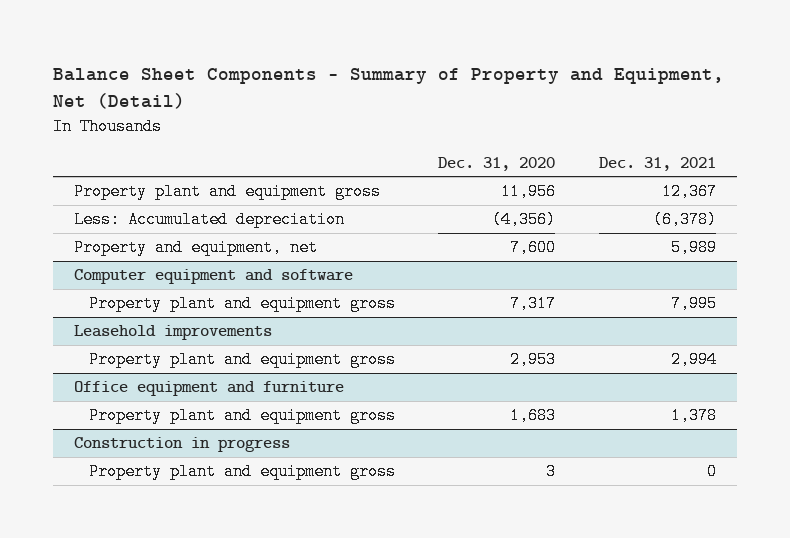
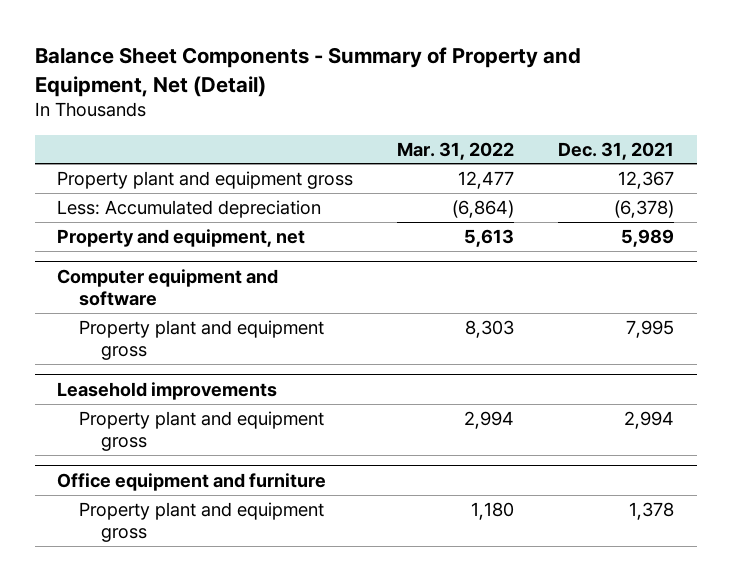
[438,156,556,171] Dec. 31, 2020 -> none
none -> [397,141,515,160] Mar. 31, 2022
[74,437,291,453] Construction in progress -> none
[88,463,396,481] Property plant and equipment gross -> none

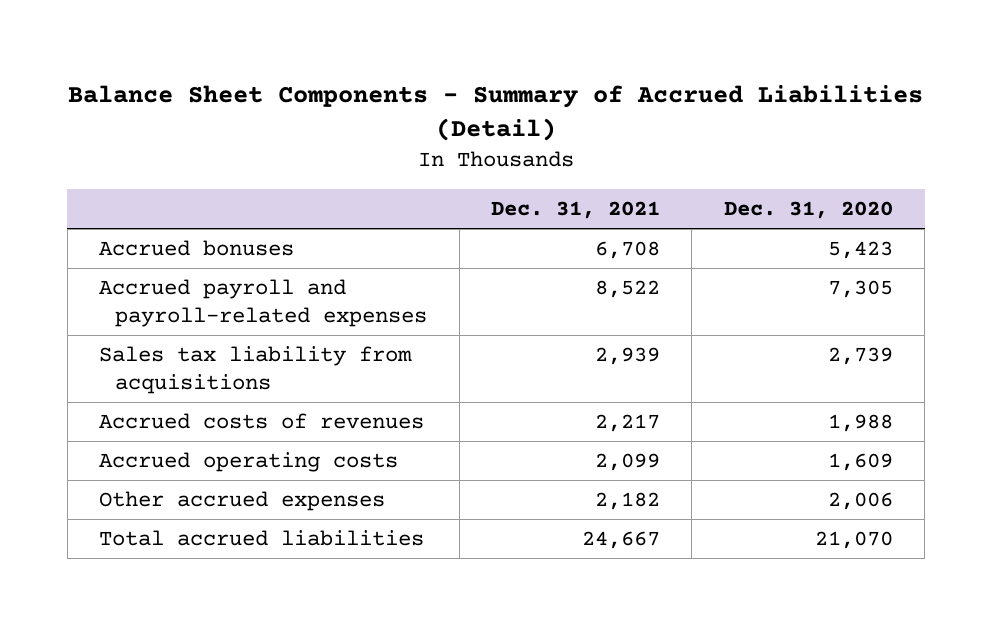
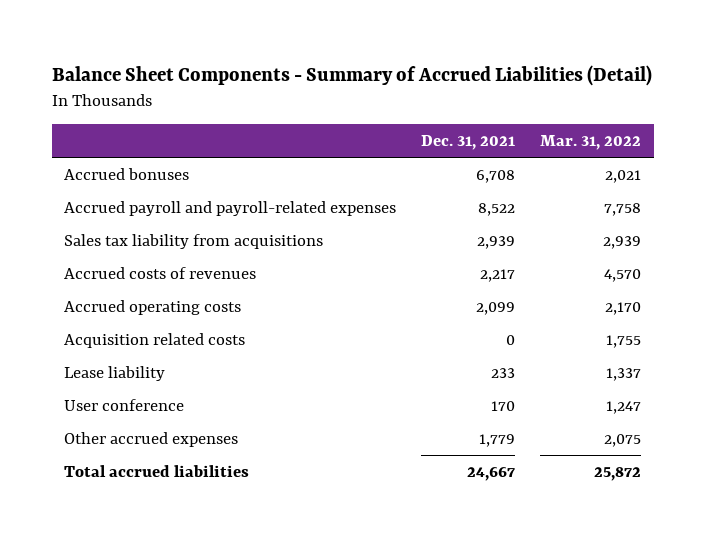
[723,200,893,219] Dec. 31, 2020 -> none
none -> [540,135,642,151] Mar. 31, 2022
none -> [64,332,246,348] Acquisition related costs
none -> [64,365,166,381] Lease liability
none -> [64,398,185,411] User conference
[595,492,661,511] 2,182 -> [479,433,516,447] 1,779

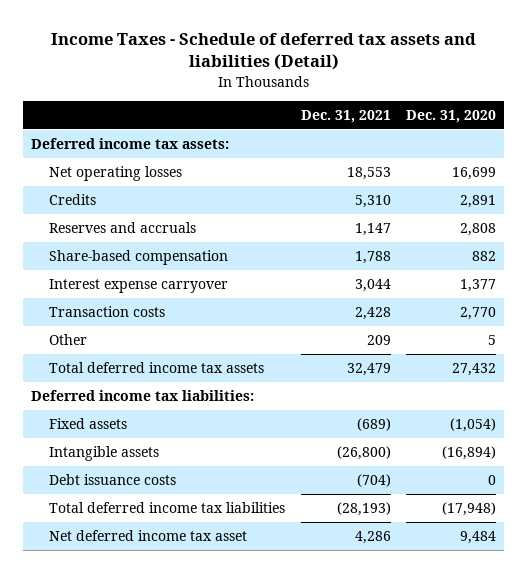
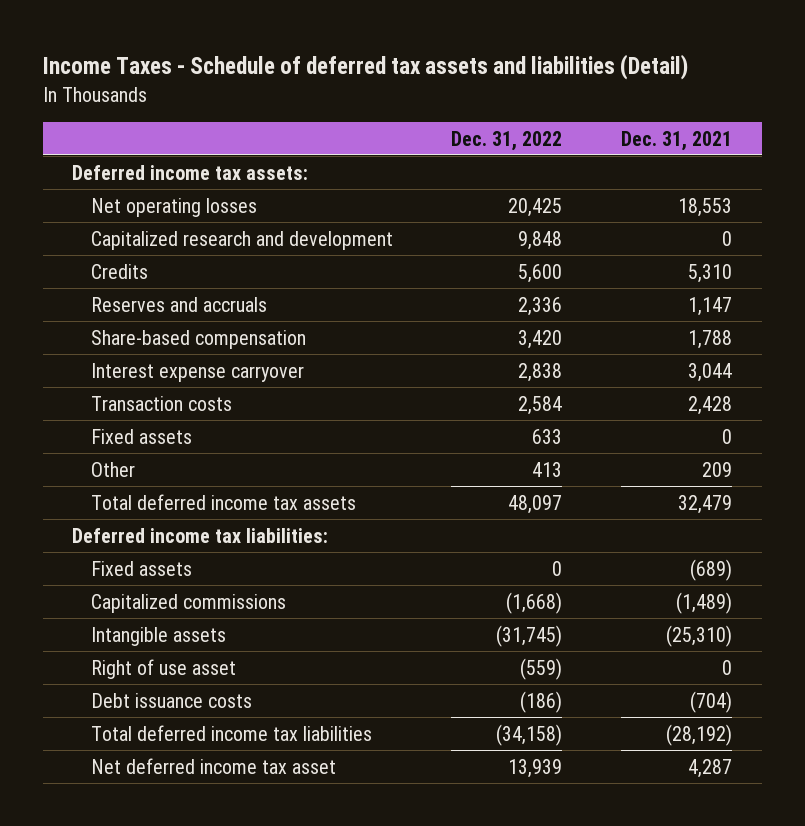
[406,109,497,123] Dec. 31, 2020 -> none
none -> [451,130,563,151] Dec. 31, 2022
none -> [90,230,393,250] Capitalized research and development
none -> [90,428,192,444] Fixed assets
none -> [90,593,286,613] Capitalized commissions
[336,446,391,461] (26,800) -> [666,624,733,647] (25,310)
none -> [90,658,236,679] Right of use asset
[336,502,391,517] (28,193) -> [666,723,733,746] (28,192)
[354,531,391,545] 4,286 -> [688,758,733,778] 4,287

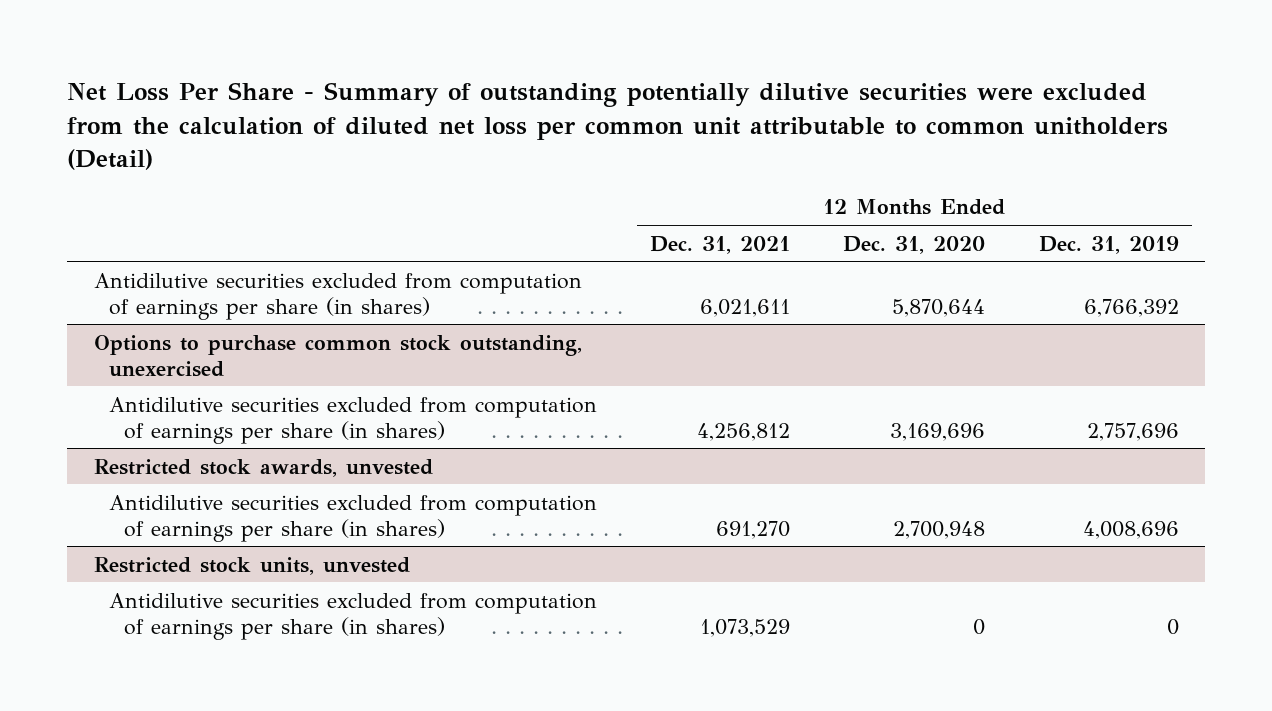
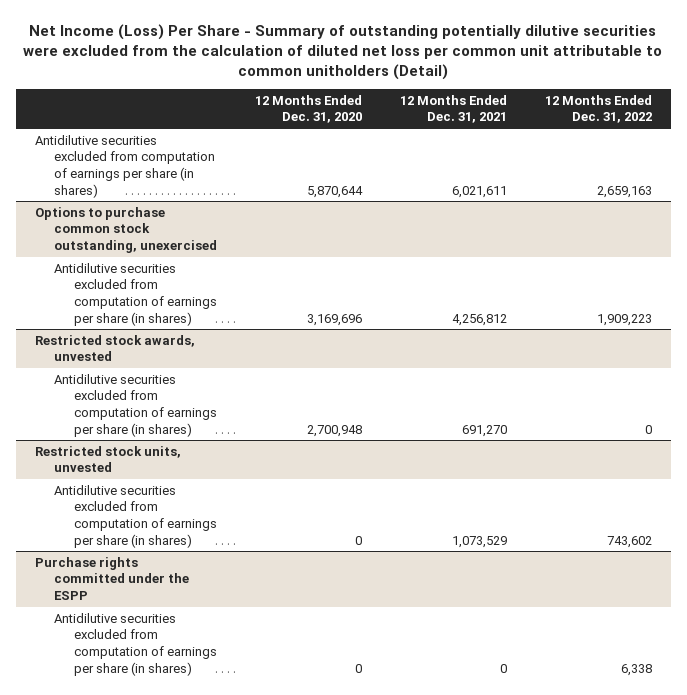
[66,82,1168,171] Net Loss Per Share - Summary of outstanding potentially dilutive securities were excluded from the calculation of diluted net loss per common unit attributable to common unitholders (Detail) -> [23,24,663,81] Net Income (Loss) Per Share - Summary of outstanding potentially dilutive securities were excluded from the calculation of diluted net loss per common unit attributable to common unitholders (Detail)
[1038,235,1179,254] Dec. 31, 2019 -> none
none -> [544,94,652,124] 12 Months Ended Dec. 31, 2022
none -> [35,556,190,601] Purchase rights committed under the ESPP
none -> [54,612,217,676] Antidilutive securities excluded from computation of earnings per share (in shares)

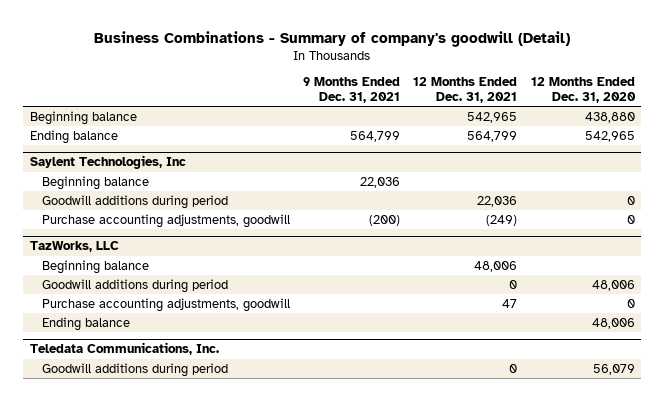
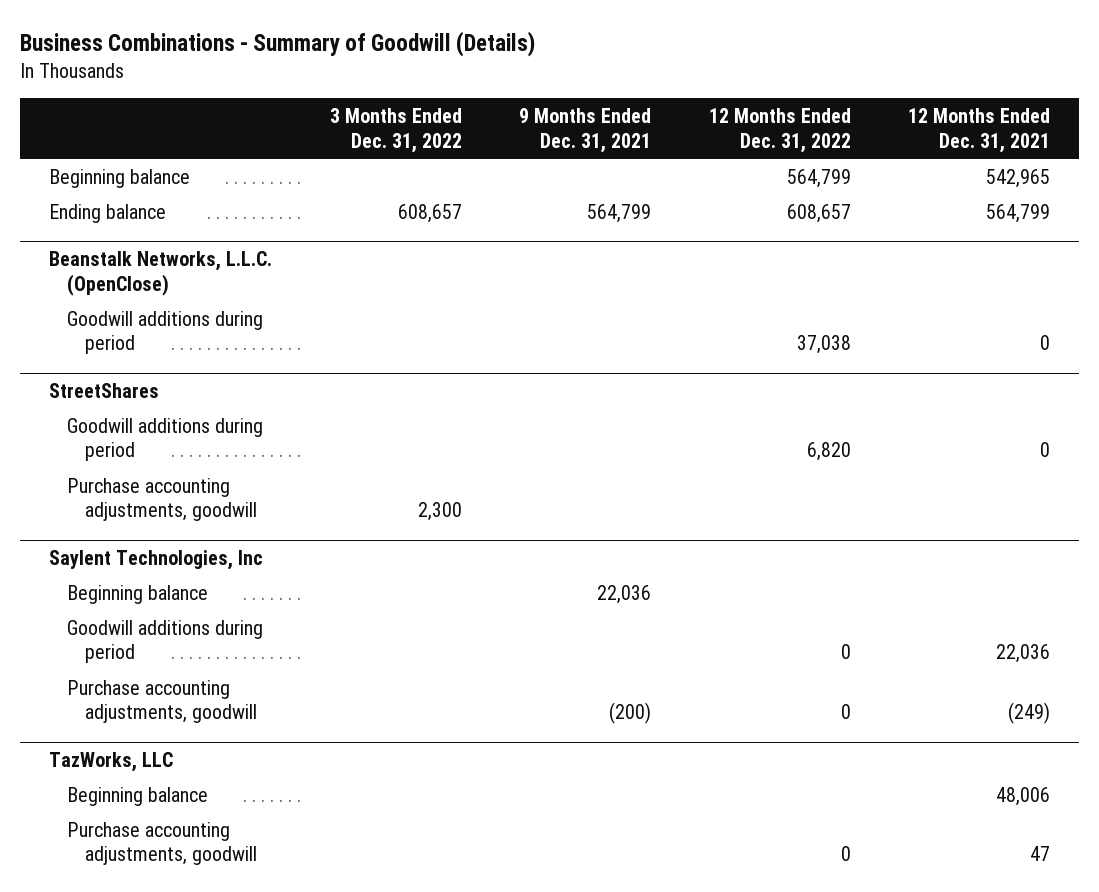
[94,30,571,47] Business Combinations - Summary of company's goodwill (Detail) -> [20,31,536,58] Business Combinations - Summary of Goodwill (Details)
[530,76,636,104] 12 Months Ended Dec. 31, 2020 -> none
none -> [329,107,462,153] 3 Months Ended Dec. 31, 2022
none -> [708,107,851,153] 12 Months Ended Dec. 31, 2022
none -> [48,251,272,296] Beanstalk Networks, L.L.C. (OpenClose)
none -> [66,310,263,355] Goodwill additions during period
none -> [48,383,159,399] StreetShares
none -> [66,417,263,462] Goodwill additions during period
none -> [66,477,257,522] Purchase accounting adjustments, goodwill
[41,278,228,293] Goodwill additions during period -> none
[41,316,130,331] Ending balance -> none
[30,342,220,356] Teledata Communications, Inc. -> none
[41,362,228,377] Goodwill additions during period -> none

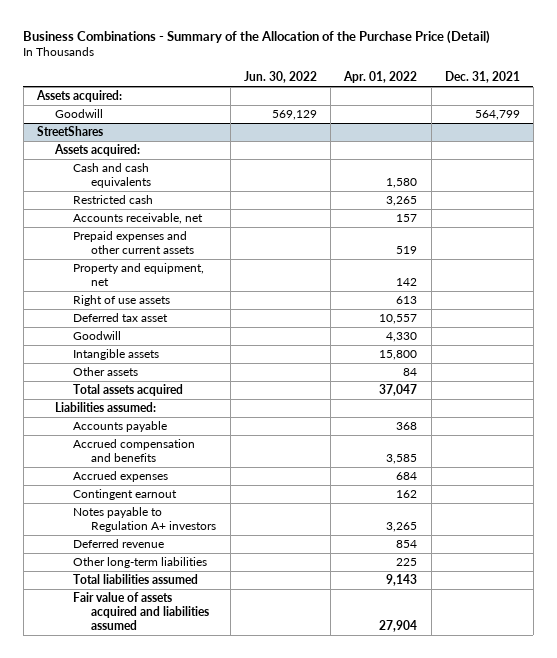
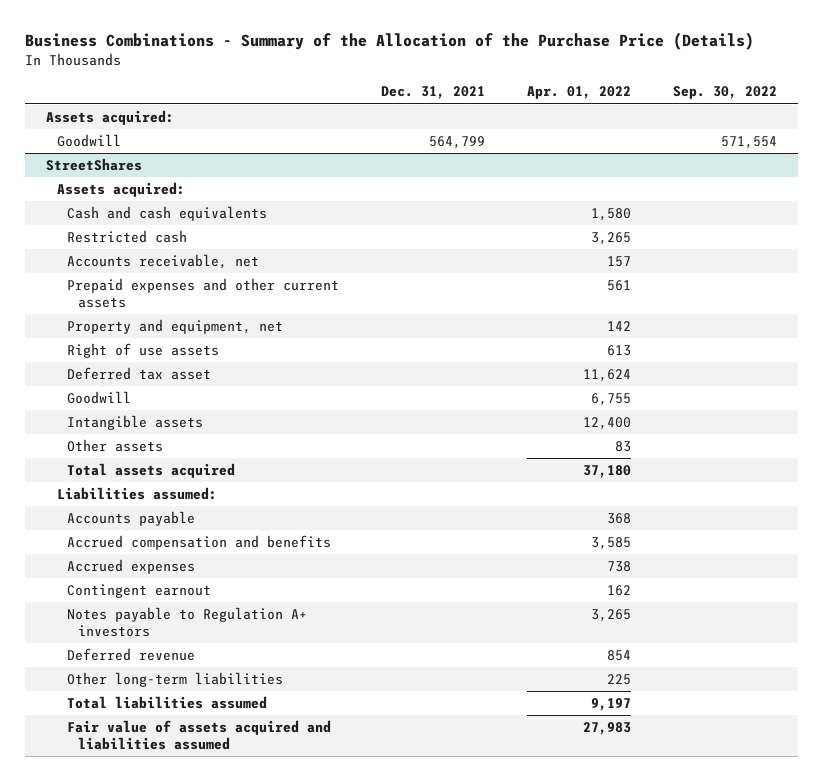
[23,29,491,44] Business Combinations - Summary of the Allocation of the Purchase Price (Detail) -> [24,32,754,51] Business Combinations - Summary of the Allocation of the Purchase Price (Details)
[243,71,317,84] Jun. 30, 2022 -> none
none -> [673,86,778,100] Sep. 30, 2022
[396,246,418,255] 519 -> [607,280,632,292] 561
[379,314,418,325] 10,557 -> [583,369,632,383] 11,624
[386,332,418,343] 4,330 -> [591,393,632,407] 6,755
[379,350,418,361] 15,800 -> [583,417,632,431] 12,400
[403,368,418,377] 84 -> [615,441,632,453] 83
[379,384,418,397] 37,047 -> [583,465,632,479] 37,180
[396,472,418,481] 684 -> [607,561,632,573] 738
[386,574,418,587] 9,143 -> [591,698,632,712] 9,197
[379,619,418,632] 27,904 -> [583,722,632,736] 27,983

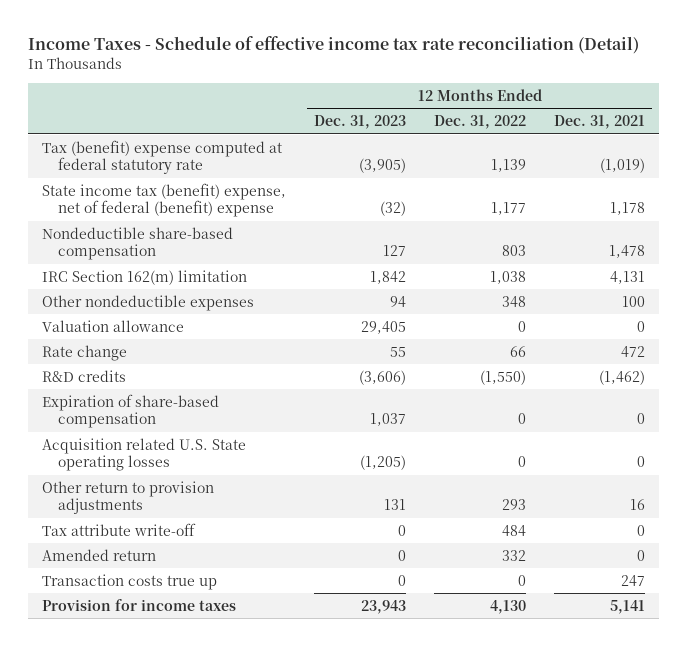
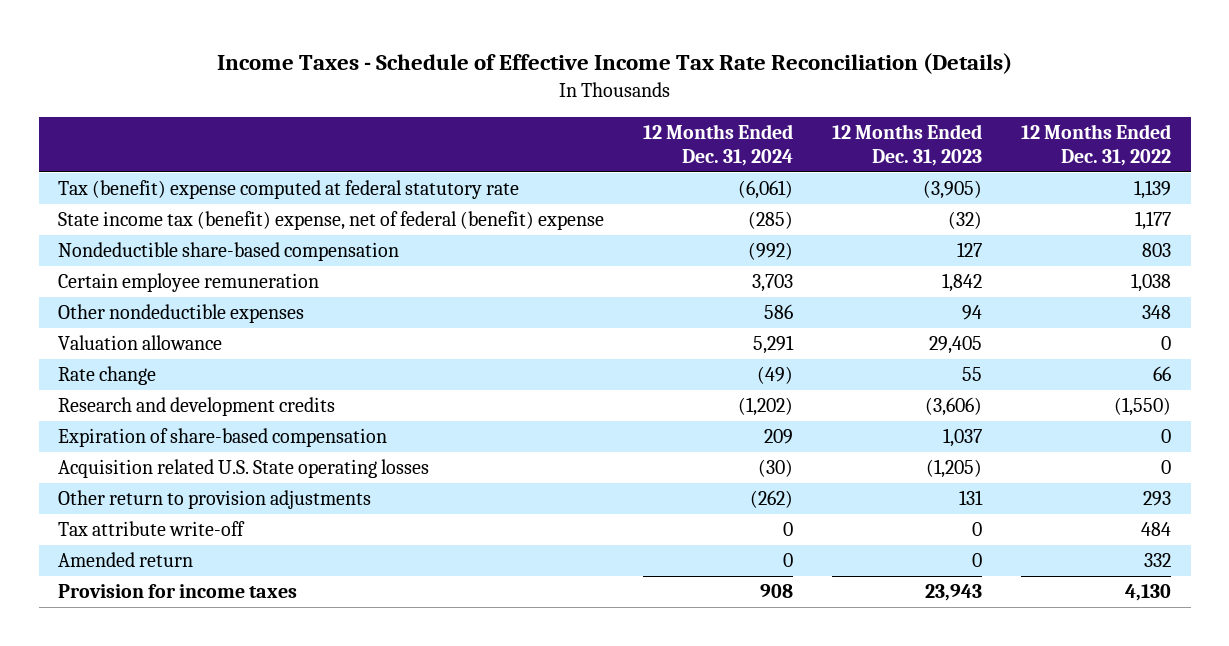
[28,36,640,55] Income Taxes - Schedule of effective income tax rate reconciliation (Detail) -> [216,52,1012,74] Income Taxes - Schedule of Effective Income Tax Rate Reconciliation (Details)
[554,115,646,130] Dec. 31, 2021 -> none
none -> [643,123,794,167] 12 Months Ended Dec. 31, 2024
[42,269,248,285] IRC Section 162(m) limitation -> [58,273,320,293] Certain employee remuneration
[42,369,127,382] R&D credits -> [58,397,336,417] Research and development credits
[42,573,218,590] Transaction costs true up -> none

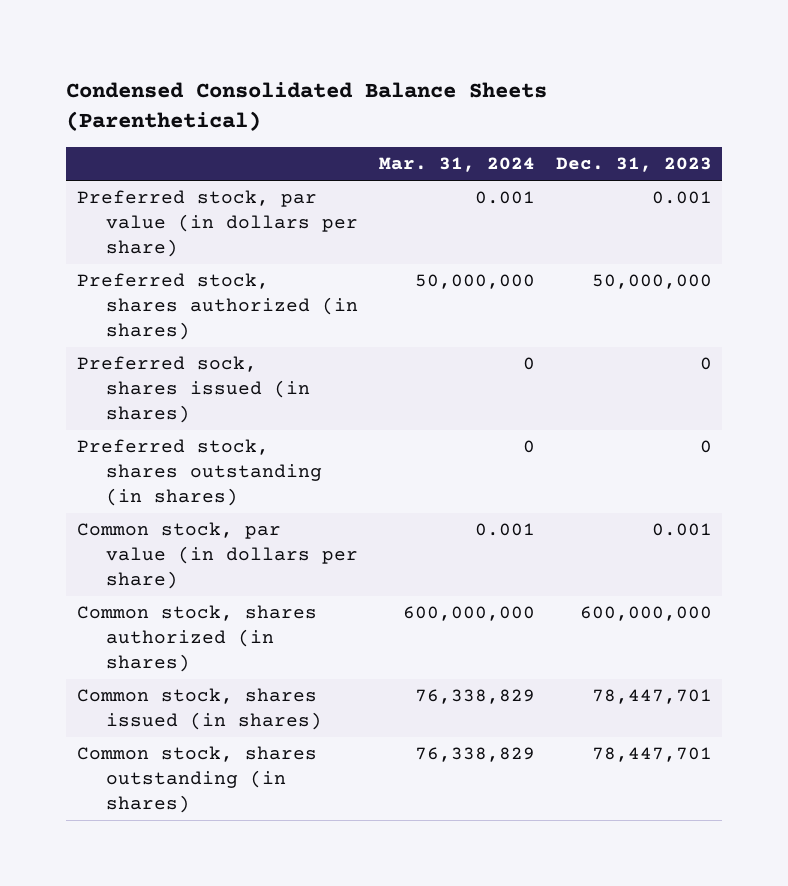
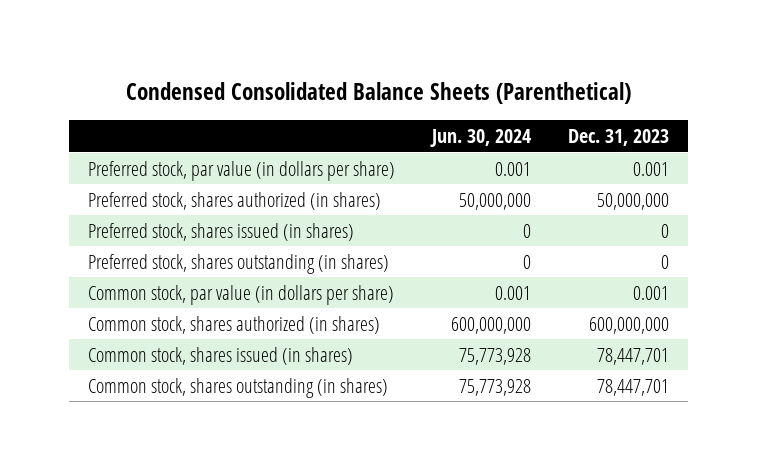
[379,157,536,173] Mar. 31, 2024 -> none
none -> [430,129,532,148] Jun. 30, 2024
[76,356,311,423] Preferred sock, shares issued (in shares) -> [87,222,354,241] Preferred stock, shares issued (in shares)

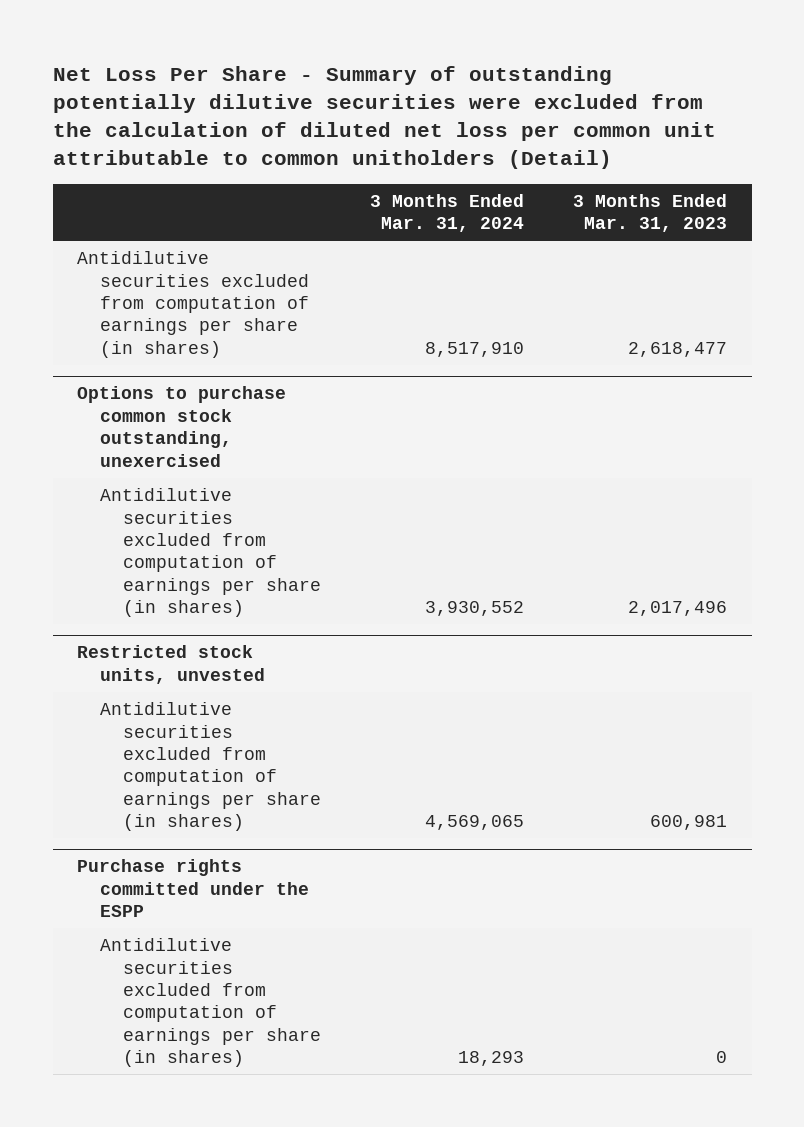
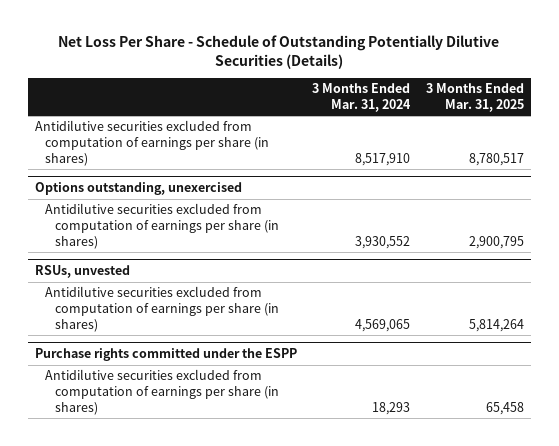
[52,65,716,170] Net Loss Per Share - Summary of outstanding potentially dilutive securities were excluded from the calculation of diluted net loss per common unit attributable to common unitholders (Detail) -> [58,34,500,69] Net Loss Per Share - Schedule of Outstanding Potentially Dilutive Securities (Details)
[573,193,728,233] 3 Months Ended Mar. 31, 2023 -> none
none -> [425,83,524,112] 3 Months Ended Mar. 31, 2025
[77,386,287,467] Options to purchase common stock outstanding, unexercised -> [35,182,243,196] Options outstanding, unexercised
[77,645,266,684] Restricted stock units, unvested -> [35,265,131,279] RSUs, unvested

